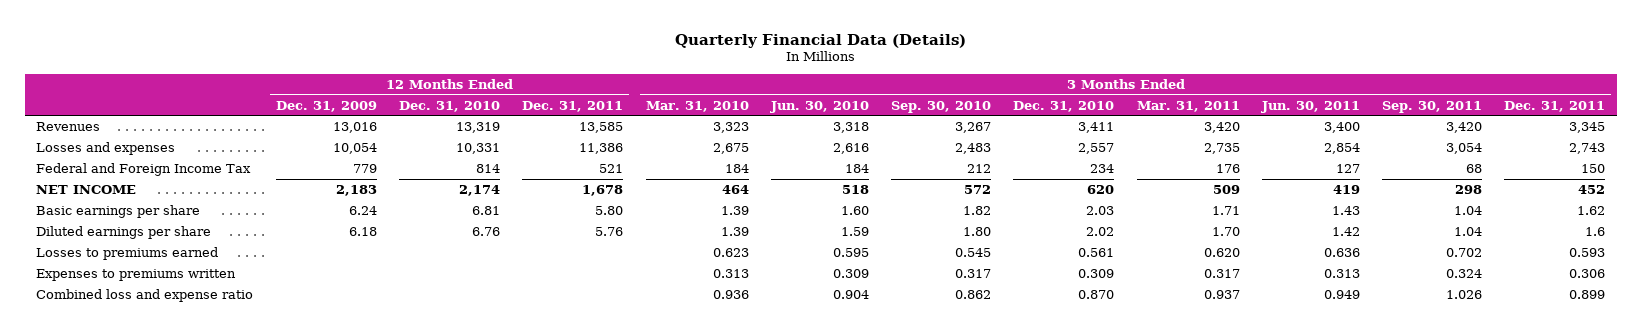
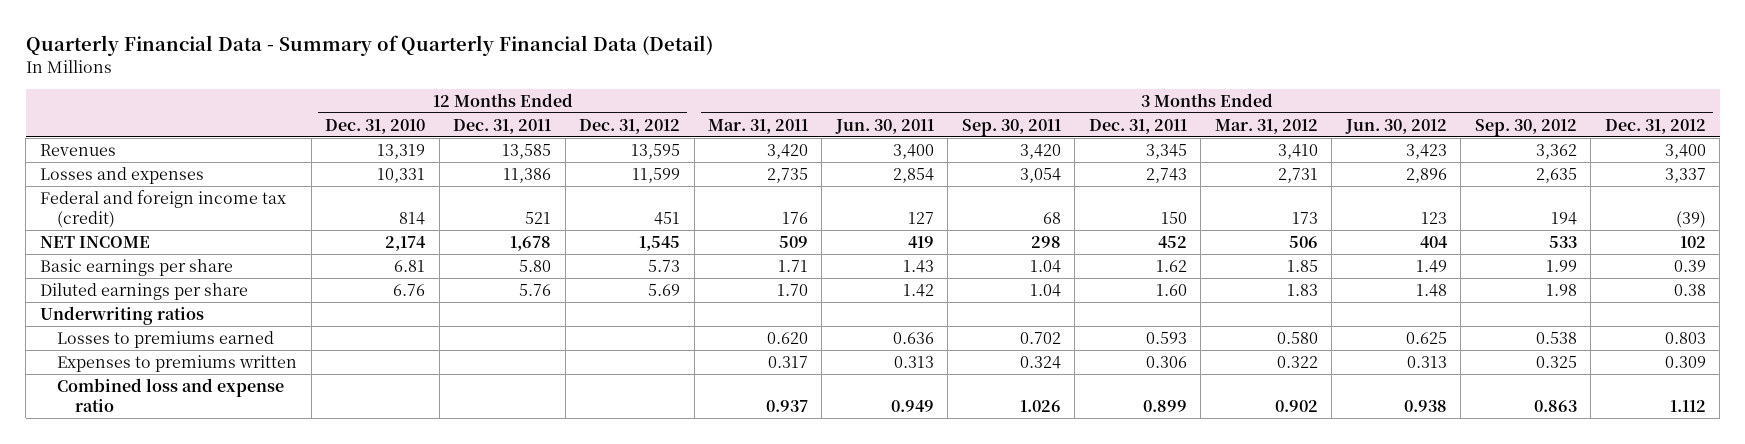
[674,33,966,48] Quarterly Financial Data (Details) -> [25,34,713,56] Quarterly Financial Data - Summary of Quarterly Financial Data (Detail)
[275,100,377,112] Dec. 31, 2009 -> none
[645,100,749,112] Mar. 31, 2010 -> none
[769,100,869,113] Jun. 30, 2010 -> none
[891,100,992,113] Sep. 30, 2010 -> none
[1013,100,1115,112] Dec. 31, 2010 -> none
none -> [579,118,681,134] Dec. 31, 2012
none -> [1214,118,1318,134] Mar. 31, 2012
none -> [1344,118,1447,134] Jun. 30, 2012
none -> [1474,118,1577,136] Sep. 30, 2012
none -> [1604,118,1706,134] Dec. 31, 2012
[36,162,252,176] Federal and Foreign Income Tax -> [39,189,286,228] Federal and foreign income tax (credit)
[1585,226,1606,236] 1.6 -> [1155,283,1187,296] 1.60
none -> [39,305,204,325] Underwriting ratios

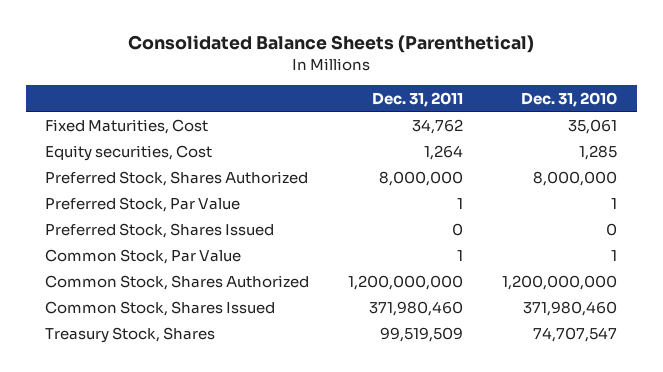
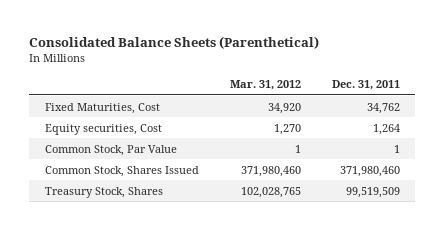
[521,91,618,107] Dec. 31, 2010 -> none
none -> [229,79,301,90] Mar. 31, 2012
[45,170,309,186] Preferred Stock, Shares Authorized -> none
[45,196,241,212] Preferred Stock, Par Value -> none
[45,222,275,238] Preferred Stock, Shares Issued -> none
[45,274,310,290] Common Stock, Shares Authorized -> none

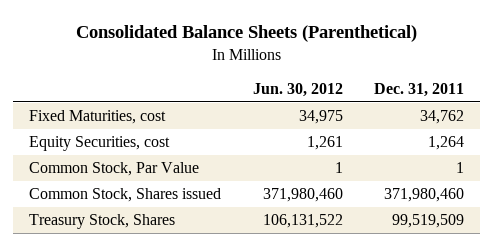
[229,79,301,90] Mar. 31, 2012 -> none
none -> [252,83,343,98] Jun. 30, 2012
[44,102,160,114] Fixed Maturities, Cost -> [28,110,166,125] Fixed Maturities, cost
[44,123,162,135] Equity securities, Cost -> [28,136,170,152] Equity Securities, cost
[44,165,199,177] Common Stock, Shares Issued -> [28,188,221,203] Common Stock, Shares issued

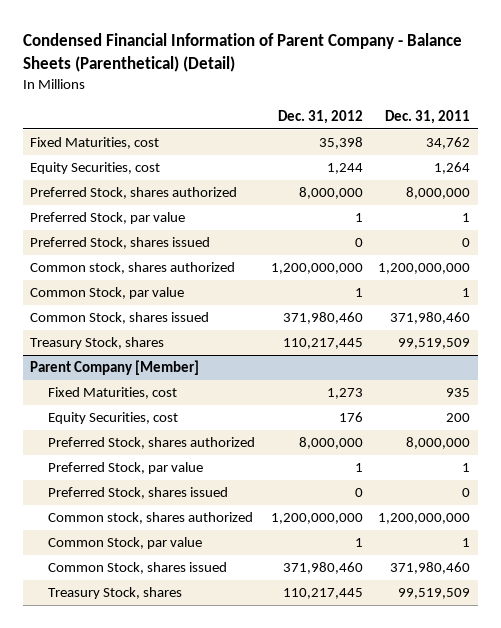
[75,25,417,43] Consolidated Balance Sheets (Parenthetical) -> [22,32,462,72] Condensed Financial Information of Parent Company - Balance Sheets (Parenthetical) (Detail)
[252,83,343,98] Jun. 30, 2012 -> none
none -> [277,110,363,125] Dec. 31, 2012
none -> [30,187,238,200] Preferred Stock, shares authorized
none -> [30,212,186,225] Preferred Stock, par value
none -> [30,237,211,250] Preferred Stock, shares issued
none -> [30,262,236,275] Common stock, shares authorized
[28,162,199,177] Common Stock, Par Value -> [30,287,185,300] Common Stock, par value
[28,188,221,203] Common Stock, Shares issued -> [30,312,210,325] Common Stock, shares issued
[28,214,175,230] Treasury Stock, Shares -> [30,337,165,350] Treasury Stock, shares
none -> [30,360,200,376] Parent Company [Member]
none -> [48,387,178,400] Fixed Maturities, cost
none -> [48,412,179,425] Equity Securities, cost
none -> [48,437,256,450] Preferred Stock, shares authorized
none -> [48,462,204,475] Preferred Stock, par value
none -> [48,487,229,500] Preferred Stock, shares issued
none -> [48,512,254,525] Common stock, shares authorized
none -> [48,537,203,550] Common Stock, par value
none -> [48,562,228,575] Common Stock, shares issued
none -> [48,587,183,600] Treasury Stock, shares

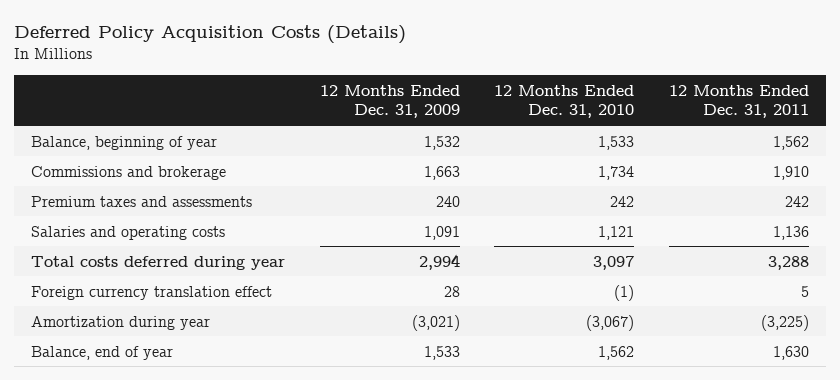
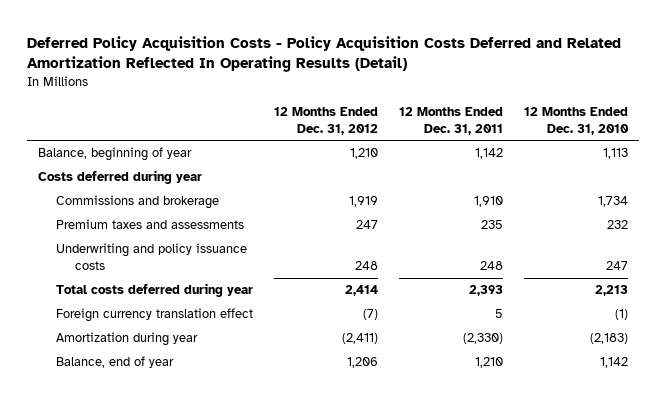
[14,25,407,45] Deferred Policy Acquisition Costs (Details) -> [27,35,622,73] Deferred Policy Acquisition Costs - Policy Acquisition Costs Deferred and Related Amortization Reflected In Operating Results (Detail)
[319,84,460,119] 12 Months Ended Dec. 31, 2009 -> none
none -> [274,106,379,135] 12 Months Ended Dec. 31, 2012
[598,135,635,150] 1,533 -> [603,148,629,160] 1,113
[772,135,809,150] 1,562 -> [475,148,504,160] 1,142
none -> [37,170,202,185] Costs deferred during year
[31,225,226,240] Salaries and operating costs -> none
[610,195,635,207] 242 -> [607,220,629,230] 232
[784,195,809,207] 242 -> [481,220,504,230] 235
none -> [56,243,248,271] Underwriting and policy issuance costs
[593,255,635,270] 3,097 -> [595,285,629,297] 2,213
[767,255,809,270] 3,288 -> [469,285,504,297] 2,393
[586,314,635,331] (3,067) -> [590,333,629,345] (2,183)
[760,314,809,331] (3,225) -> [463,333,504,345] (2,330)
[598,345,635,360] 1,562 -> [600,357,629,369] 1,142
[772,345,809,360] 1,630 -> [475,357,504,369] 1,210

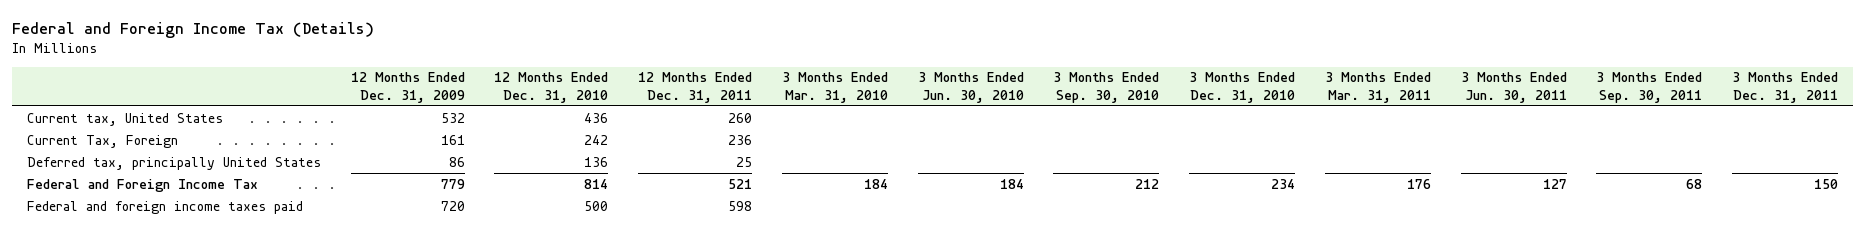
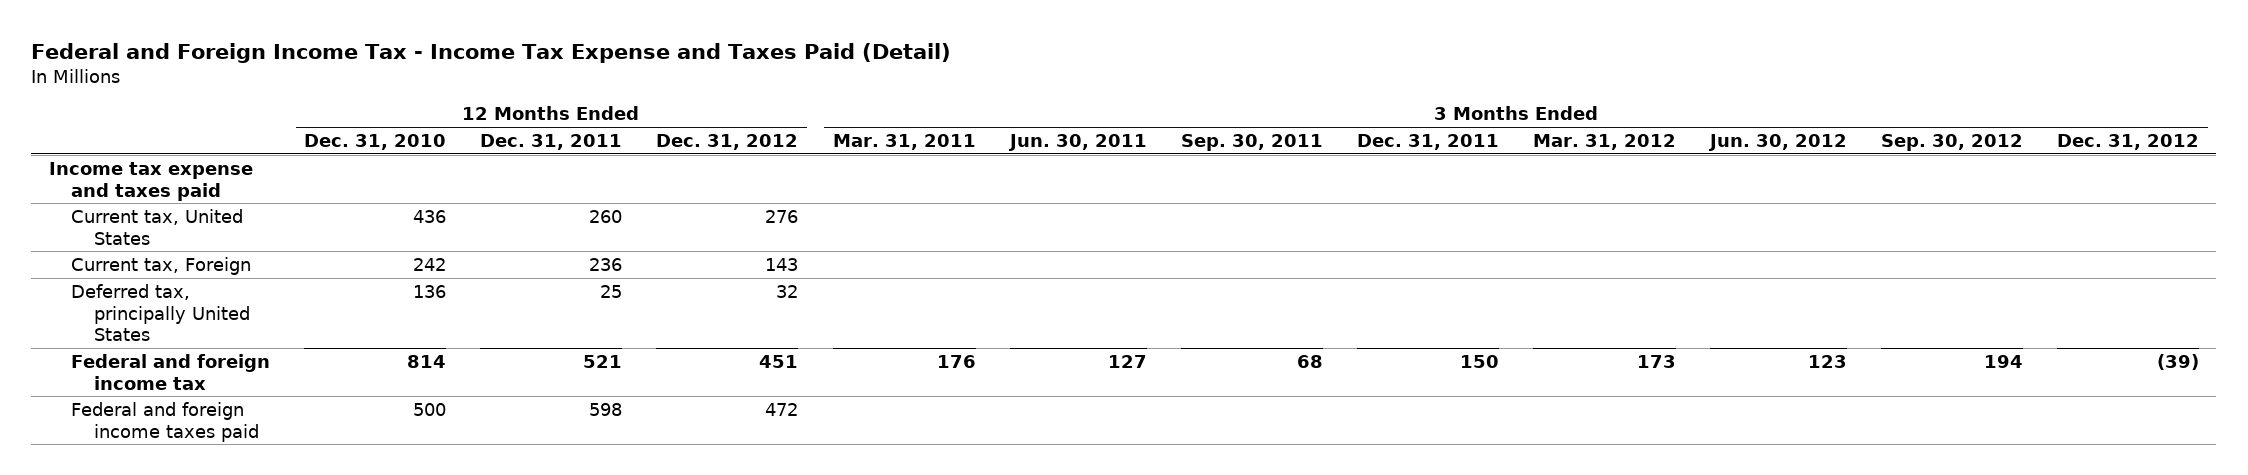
[12,21,375,38] Federal and Foreign Income Tax (Details) -> [31,42,952,63] Federal and Foreign Income Tax - Income Tax Expense and Taxes Paid (Detail)
[350,72,465,103] 12 Months Ended Dec. 31, 2009 -> none
[781,72,888,103] 3 Months Ended Mar. 31, 2010 -> none
[917,72,1024,103] 3 Months Ended Jun. 30, 2010 -> none
[1053,72,1160,103] 3 Months Ended Sep. 30, 2010 -> none
[1189,72,1296,103] 3 Months Ended Dec. 31, 2010 -> none
none -> [656,133,799,150] Dec. 31, 2012
none -> [1532,133,1676,150] Mar. 31, 2012
none -> [1707,133,1847,151] Jun. 30, 2012
none -> [1881,133,2024,151] Sep. 30, 2012
none -> [2057,133,2200,150] Dec. 31, 2012
none -> [48,161,253,201] Income tax expense and taxes paid
[26,134,178,148] Current Tax, Foreign -> [71,256,252,275] Current tax, Foreign
[26,178,258,192] Federal and Foreign Income Tax -> [71,353,271,390] Federal and foreign income tax

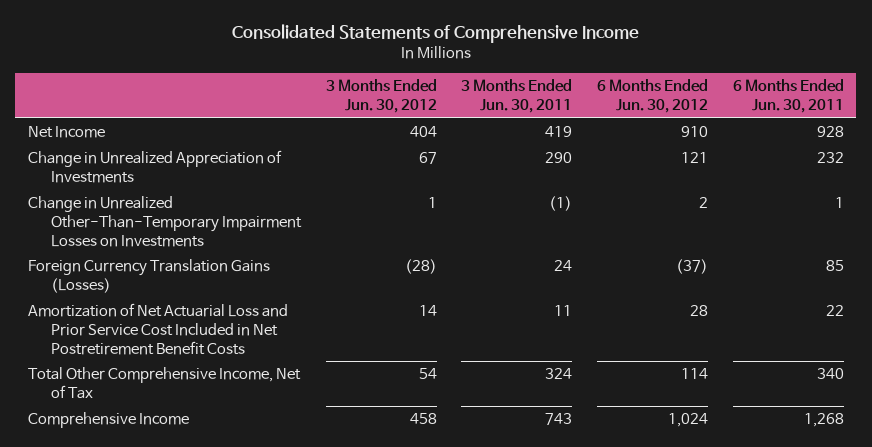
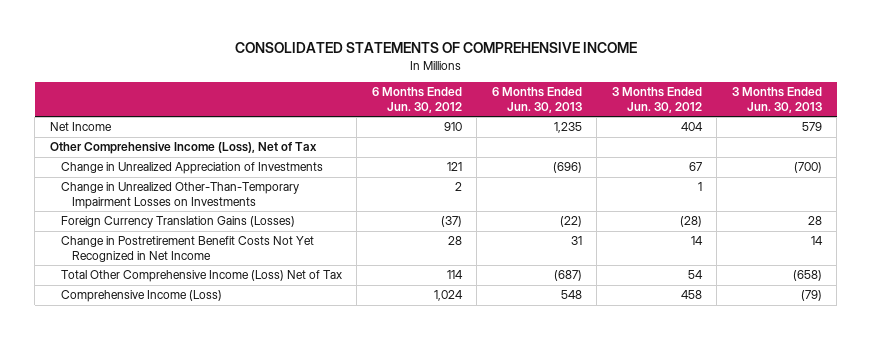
[231,24,639,44] Consolidated Statements of Comprehensive Income -> [234,42,637,54] CONSOLIDATED STATEMENTS OF COMPREHENSIVE INCOME
[461,79,573,113] 3 Months Ended Jun. 30, 2011 -> none
[732,79,844,113] 6 Months Ended Jun. 30, 2011 -> none
none -> [491,86,582,113] 6 Months Ended Jun. 30, 2013
none -> [731,86,822,113] 3 Months Ended Jun. 30, 2013
none -> [49,142,317,155] Other Comprehensive Income (Loss), Net of Tax
[27,303,288,355] Amortization of Net Actuarial Loss and Prior Service Cost Included in Net Postretirement Benefit Costs -> [60,236,314,262] Change in Postretirement Benefit Costs Not Yet Recognized in Net Income
[27,367,301,399] Total Other Comprehensive Income, Net of Tax -> [60,270,342,283] Total Other Comprehensive Income (Loss) Net of Tax
[27,412,189,429] Comprehensive Income -> [60,290,222,303] Comprehensive Income (Loss)

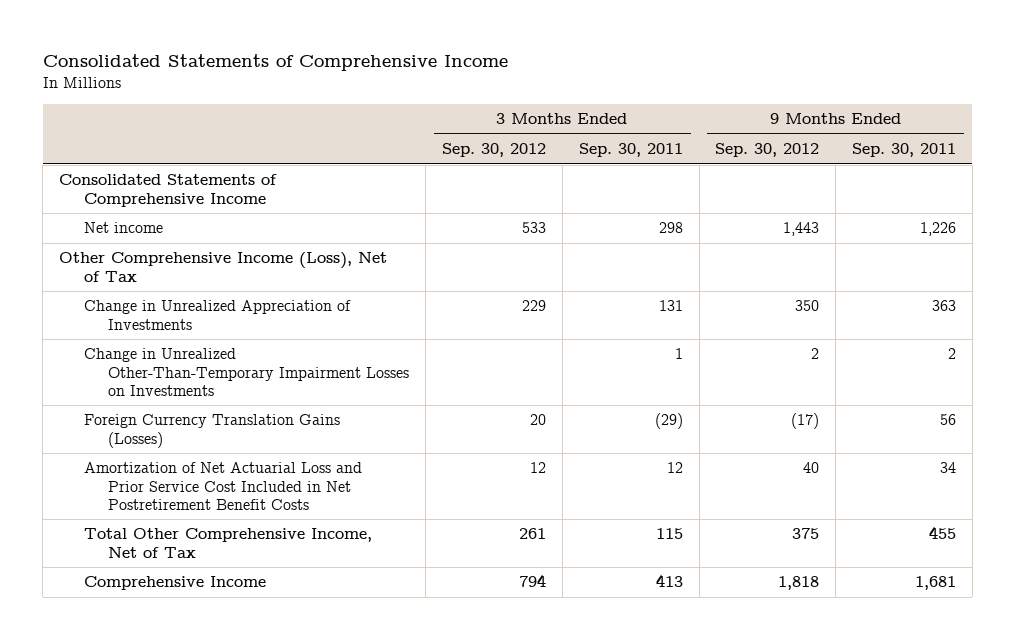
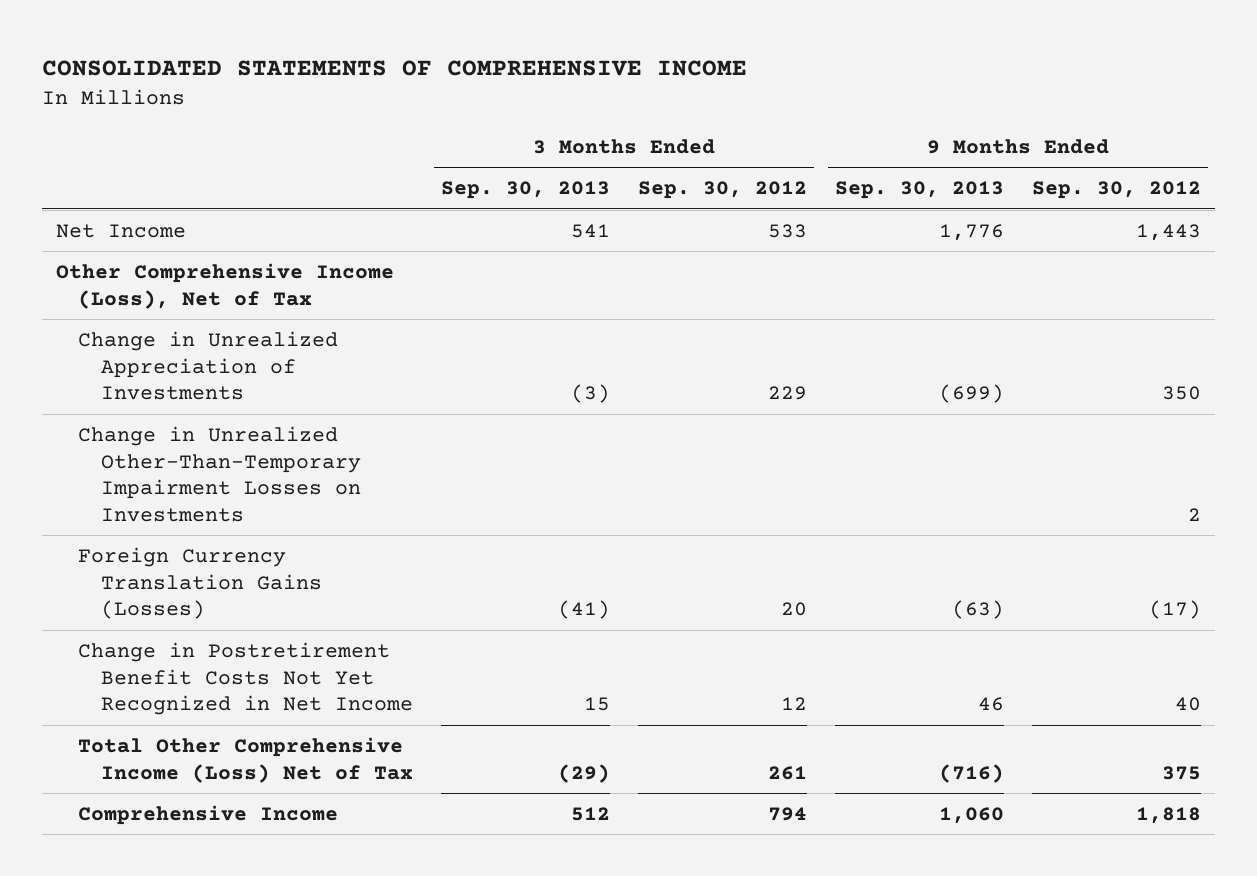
[42,54,508,72] Consolidated Statements of Comprehensive Income -> [41,60,747,77] CONSOLIDATED STATEMENTS OF COMPREHENSIVE INCOME
[578,143,683,158] Sep. 30, 2011 -> none
[852,143,957,158] Sep. 30, 2011 -> none
none -> [440,181,610,200] Sep. 30, 2013
none -> [834,181,1004,200] Sep. 30, 2013
[59,174,278,207] Consolidated Statements of Comprehensive Income -> none
[83,222,163,234] Net income -> [56,223,187,238] Net Income
[83,462,362,510] Amortization of Net Actuarial Loss and Prior Service Cost Included in Net Postretirement Benefit Costs -> [78,641,413,716] Change in Postretirement Benefit Costs Not Yet Recognized in Net Income
[83,528,372,558] Total Other Comprehensive Income, Net of Tax -> [78,736,413,783] Total Other Comprehensive Income (Loss) Net of Tax

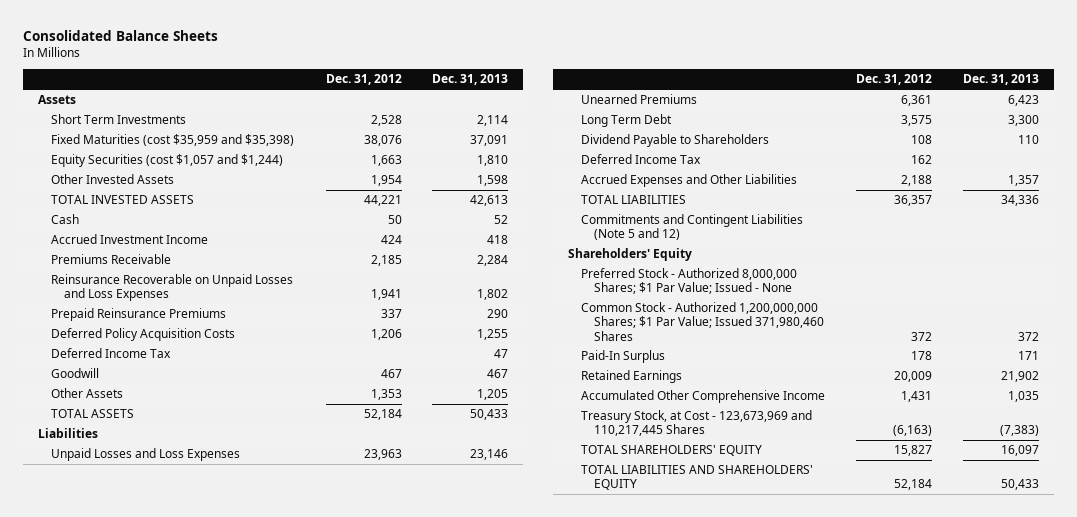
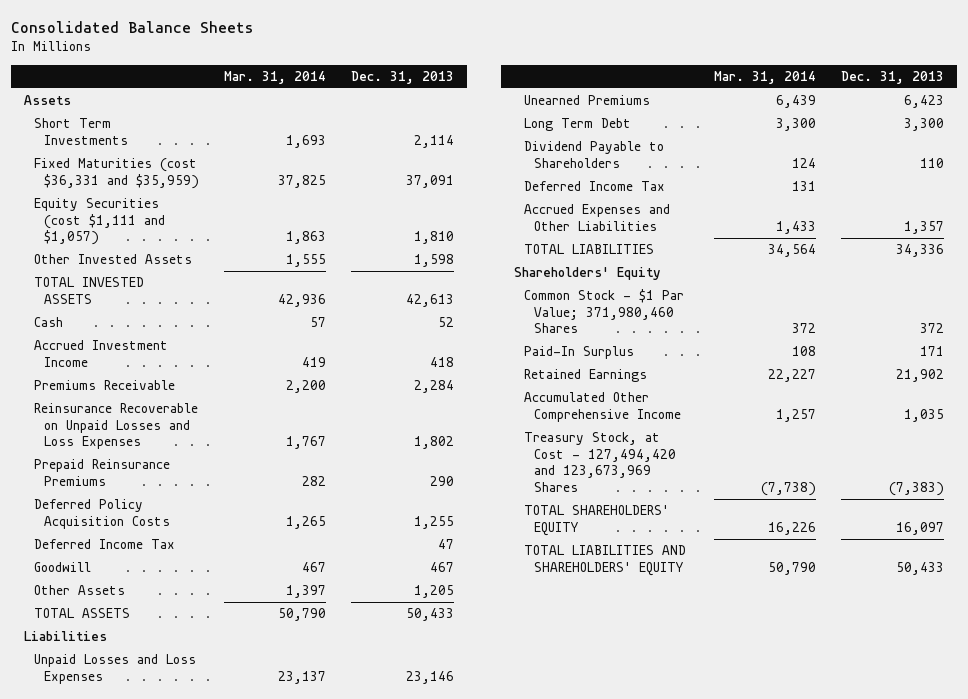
[325,74,402,86] Dec. 31, 2012 -> none
none -> [224,71,327,85] Mar. 31, 2014
[51,134,295,147] Fixed Maturities (cost $35,959 and $35,398) -> [33,158,200,189] Fixed Maturities (cost $36,331 and $35,959)
[51,154,284,168] Equity Securities (cost $1,057 and $1,244) -> [33,198,166,246] Equity Securities (cost $1,111 and $1,057)
[581,214,804,241] Commitments and Contingent Liabilities (Note 5 and 12) -> none
[581,268,798,295] Preferred Stock - Authorized 8,000,000 Shares; $1 Par Value; Issued - None -> none
[581,302,825,341] Common Stock - Authorized 1,200,000,000 Shares; $1 Par Value; Issued 371,980,460 Shares -> [523,289,684,334] Common Stock - $1 Par Value; 371,980,460 Shares
[581,410,813,437] Treasury Stock, at Cost - 123,673,969 and 110,217,445 Shares -> [523,432,677,492] Treasury Stock, at Cost - 127,494,420 and 123,673,969 Shares

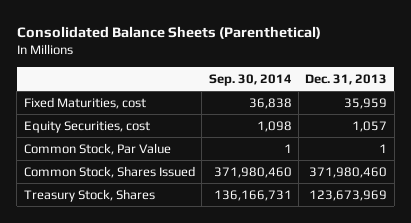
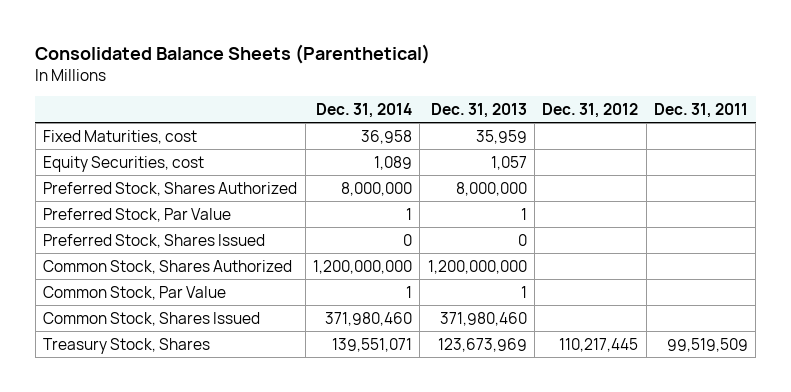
[208,73,292,86] Sep. 30, 2014 -> none
none -> [315,102,412,118] Dec. 31, 2014
none -> [542,102,639,118] Dec. 31, 2012
none -> [654,102,749,118] Dec. 31, 2011
none -> [43,181,298,196] Preferred Stock, Shares Authorized
none -> [43,207,232,222] Preferred Stock, Par Value
none -> [43,233,266,248] Preferred Stock, Shares Issued
none -> [43,259,293,274] Common Stock, Shares Authorized

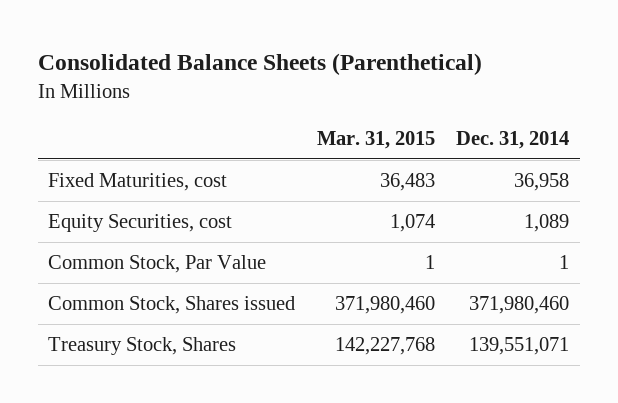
[430,102,527,118] Dec. 31, 2013 -> none
[542,102,639,118] Dec. 31, 2012 -> none
[654,102,749,118] Dec. 31, 2011 -> none
none -> [316,131,435,150] Mar. 31, 2015
[43,181,298,196] Preferred Stock, Shares Authorized -> none
[43,207,232,222] Preferred Stock, Par Value -> none
[43,233,266,248] Preferred Stock, Shares Issued -> none
[43,259,293,274] Common Stock, Shares Authorized -> none
[43,311,261,326] Common Stock, Shares Issued -> [48,296,296,315] Common Stock, Shares issued

